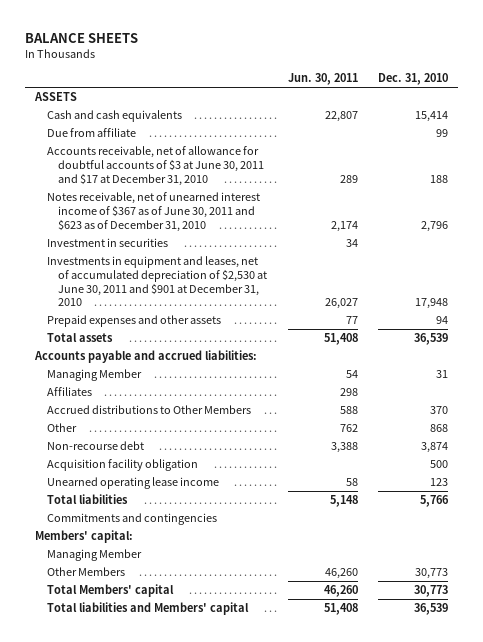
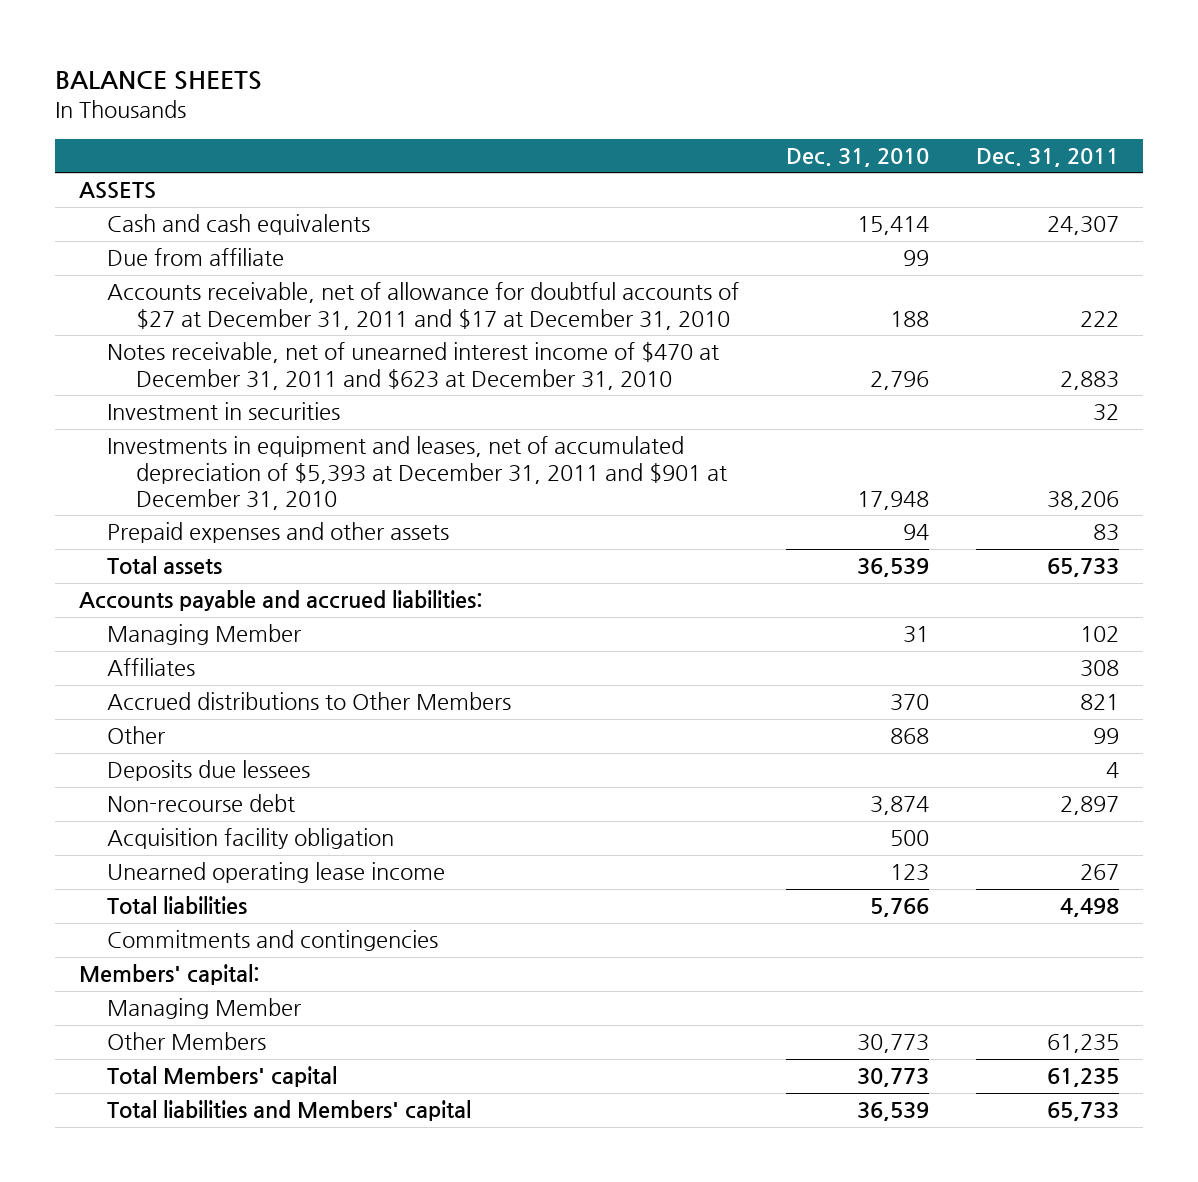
[287,73,358,86] Jun. 30, 2011 -> none
none -> [976,147,1120,167] Dec. 31, 2011
[46,146,265,186] Accounts receivable, net of allowance for doubtful accounts of $3 at June 30, 2011 and $17 at December 31, 2010 -> [107,282,740,330] Accounts receivable, net of allowance for doubtful accounts of $27 at December 31, 2011 and $17 at December 31, 2010
[46,192,260,232] Notes receivable, net of unearned interest income of $367 as of June 30, 2011 and $623 as of December 31, 2010 -> [107,342,720,390] Notes receivable, net of unearned interest income of $470 at December 31, 2011 and $623 at December 31, 2010
[46,256,268,307] Investments in equipment and leases, net of accumulated depreciation of $2,530 at June 30, 2011 and $901 at December 31, 2010 -> [107,436,728,510] Investments in equipment and leases, net of accumulated depreciation of $5,393 at December 31, 2011 and $901 at December 31, 2010
none -> [107,760,311,782] Deposits due lessees

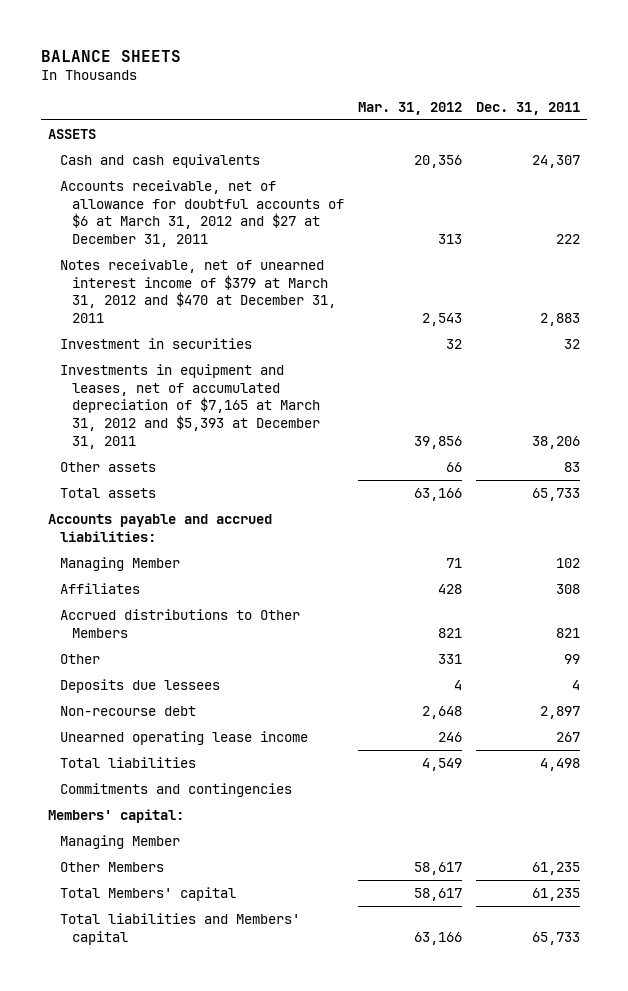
[786,147,930,167] Dec. 31, 2010 -> none
none -> [357,102,462,116] Mar. 31, 2012
[107,248,285,267] Due from affiliate -> none
[107,282,740,330] Accounts receivable, net of allowance for doubtful accounts of $27 at December 31, 2011 and $17 at December 31, 2010 -> [59,179,344,247] Accounts receivable, net of allowance for doubtful accounts of $6 at March 31, 2012 and $27 at December 31, 2011
[107,342,720,390] Notes receivable, net of unearned interest income of $470 at December 31, 2011 and $623 at December 31, 2010 -> [59,258,336,323] Notes receivable, net of unearned interest income of $379 at March 31, 2012 and $470 at December 31, 2011
[107,522,450,544] Prepaid expenses and other assets -> none
[107,436,728,510] Investments in equipment and leases, net of accumulated depreciation of $5,393 at December 31, 2011 and $901 at December 31, 2010 -> [59,363,320,449] Investments in equipment and leases, net of accumulated depreciation of $7,165 at March 31, 2012 and $5,393 at December 31, 2011
none -> [59,461,156,472] Other assets
[107,828,395,850] Acquisition facility obligation -> none

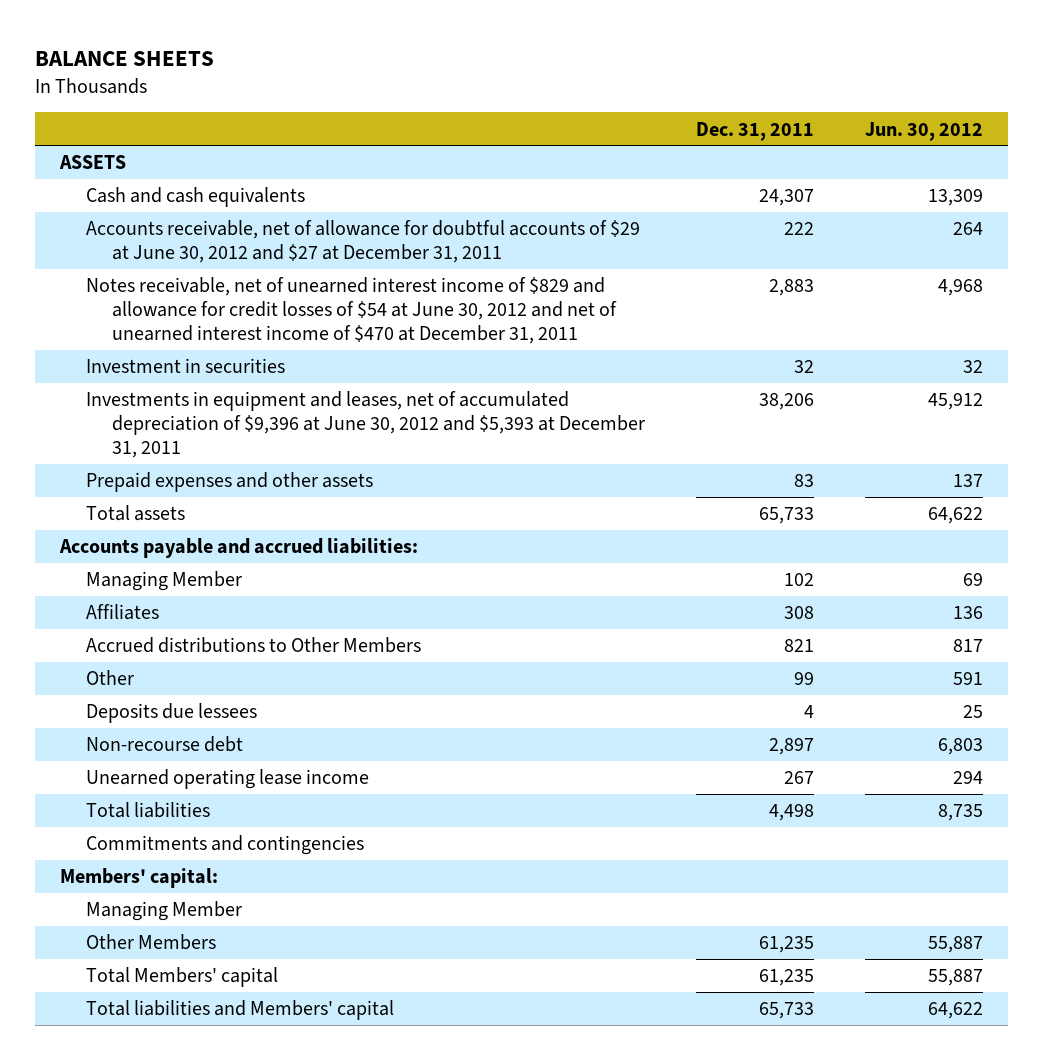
[357,102,462,116] Mar. 31, 2012 -> none
none -> [864,121,983,141] Jun. 30, 2012
[59,179,344,247] Accounts receivable, net of allowance for doubtful accounts of $6 at March 31, 2012 and $27 at December 31, 2011 -> [86,220,641,264] Accounts receivable, net of allowance for doubtful accounts of $29 at June 30, 2012 and $27 at December 31, 2011
[59,258,336,323] Notes receivable, net of unearned interest income of $379 at March 31, 2012 and $470 at December 31, 2011 -> [86,277,618,345] Notes receivable, net of unearned interest income of $829 and allowance for credit losses of $54 at June 30, 2012 and net of unearned interest income of $470 at December 31, 2011
[59,461,156,472] Other assets -> none
[59,363,320,449] Investments in equipment and leases, net of accumulated depreciation of $7,165 at March 31, 2012 and $5,393 at December 31, 2011 -> [86,391,646,459] Investments in equipment and leases, net of accumulated depreciation of $9,396 at June 30, 2012 and $5,393 at December 31, 2011
none -> [86,472,374,493] Prepaid expenses and other assets

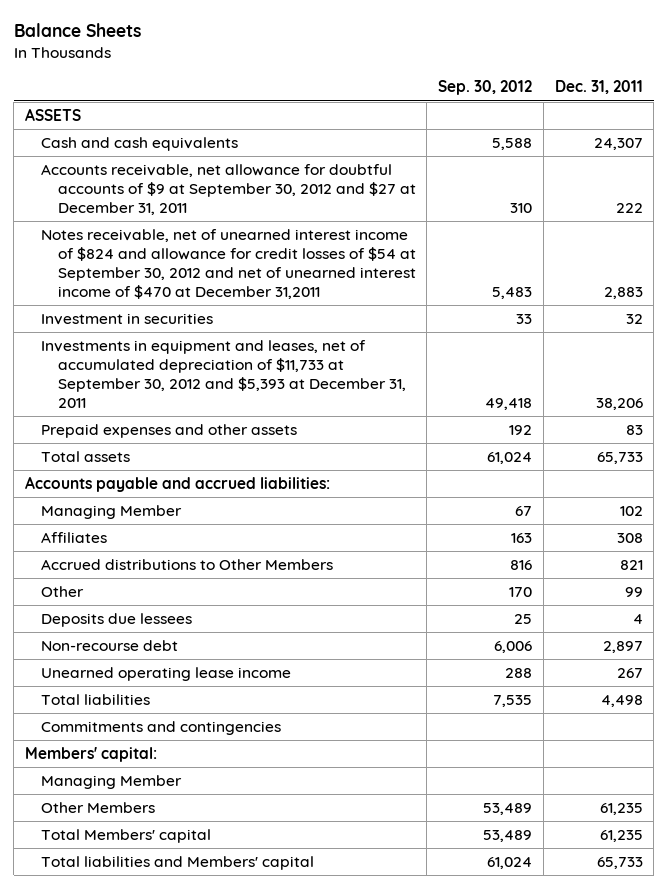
[35,50,215,66] BALANCE SHEETS -> [13,23,141,38] Balance Sheets
[864,121,983,141] Jun. 30, 2012 -> none
none -> [438,80,533,96] Sep. 30, 2012
[86,220,641,264] Accounts receivable, net of allowance for doubtful accounts of $29 at June 30, 2012 and $27 at December 31, 2011 -> [41,164,416,216] Accounts receivable, net allowance for doubtful accounts of $9 at September 30, 2012 and $27 at December 31, 2011
[86,277,618,345] Notes receivable, net of unearned interest income of $829 and allowance for credit losses of $54 at June 30, 2012 and net of unearned interest income of $470 at December 31, 2011 -> [41,229,416,300] Notes receivable, net of unearned interest income of $824 and allowance for credit losses of $54 at September 30, 2012 and net of unearned interest income of $470 at December 31,2011
[86,391,646,459] Investments in equipment and leases, net of accumulated depreciation of $9,396 at June 30, 2012 and $5,393 at December 31, 2011 -> [41,340,406,409] Investments in equipment and leases, net of accumulated depreciation of $11,733 at September 30, 2012 and $5,393 at December 31, 2011

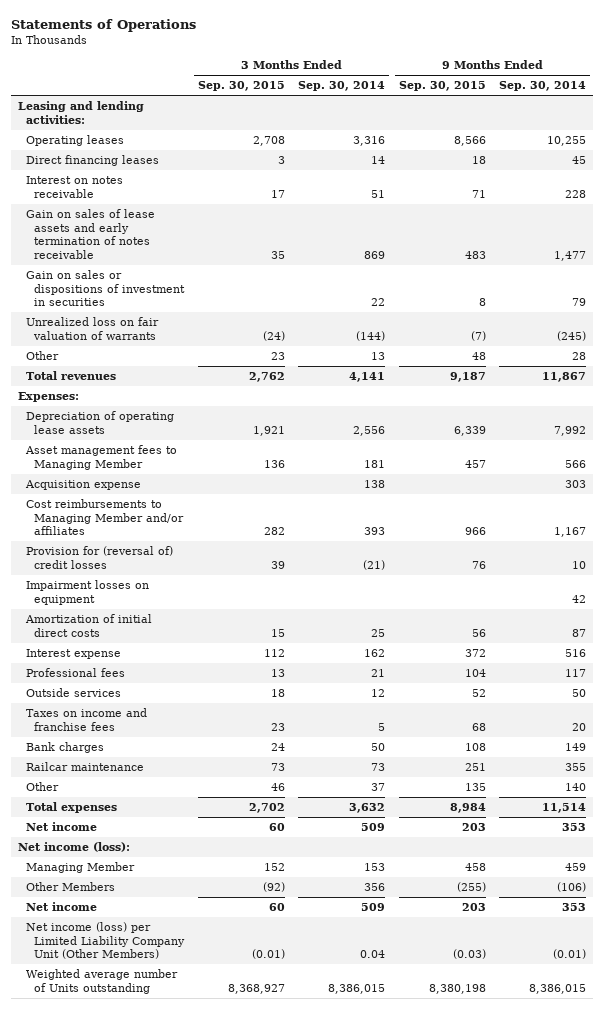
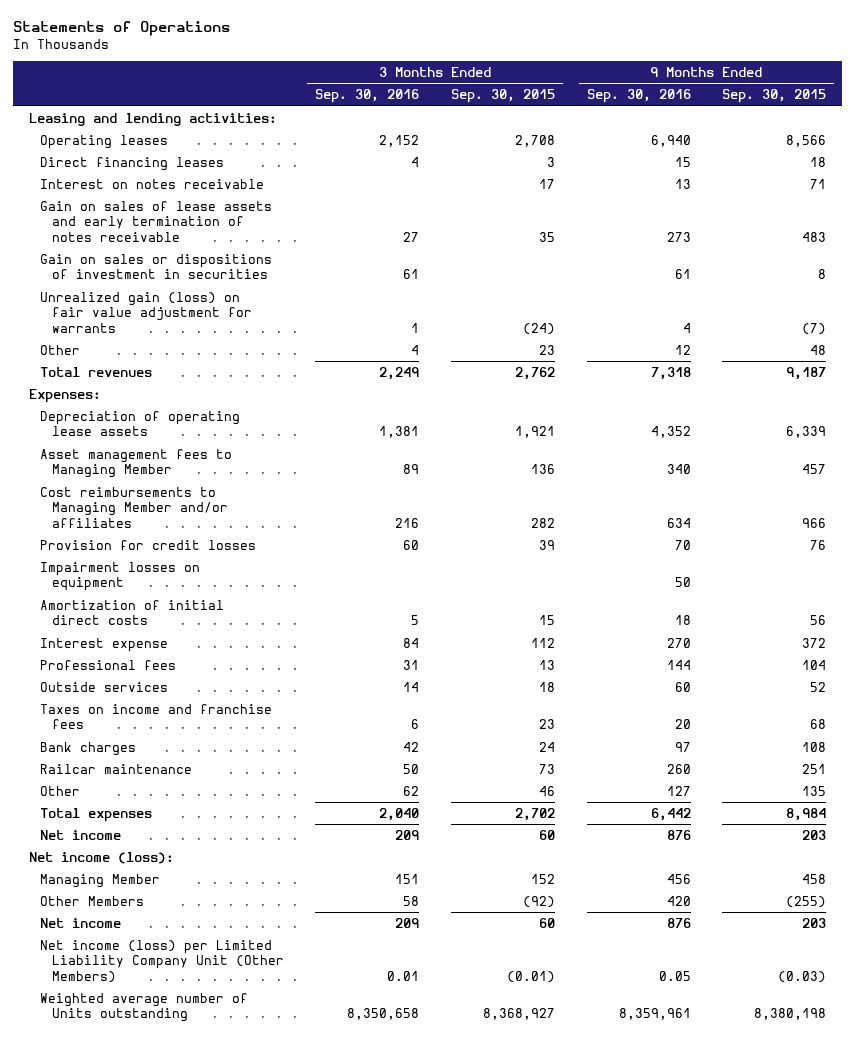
[298,81,386,92] Sep. 30, 2014 -> none
[499,81,587,92] Sep. 30, 2014 -> none
none -> [315,89,420,104] Sep. 30, 2016
none -> [586,89,691,104] Sep. 30, 2016
[26,317,160,340] Unrealized loss on fair valuation of warrants -> [40,291,252,333] Unrealized gain (loss) on fair value adjustment for warrants
[25,480,142,491] Acquisition expense -> none
[26,546,174,569] Provision for (reversal of) credit losses -> [40,539,257,550] Provision for credit losses

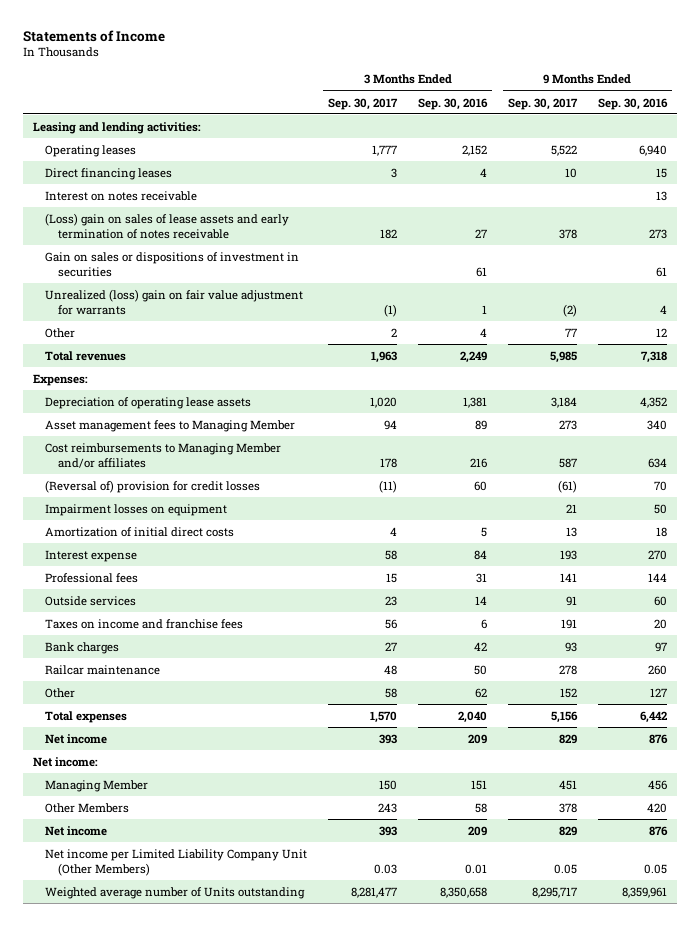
[13,21,231,37] Statements of Operations -> [22,29,165,42] Statements of Income
[450,89,555,104] Sep. 30, 2015 -> none
[722,89,827,104] Sep. 30, 2015 -> none
none -> [328,97,399,110] Sep. 30, 2017
none -> [507,97,578,110] Sep. 30, 2017
[40,200,273,242] Gain on sales of lease assets and early termination of notes receivable -> [45,212,290,239] (Loss) gain on sales of lease assets and early termination of notes receivable
[40,291,252,333] Unrealized gain (loss) on fair value adjustment for warrants -> [45,288,304,315] Unrealized (loss) gain on fair value adjustment for warrants
[40,539,257,550] Provision for credit losses -> [45,479,261,493] (Reversal of) provision for credit losses
[28,851,174,864] Net income (loss): -> [33,756,99,767] Net income:
[40,939,284,983] Net income (loss) per Limited Liability Company Unit (Other Members) -> [45,848,308,876] Net income per Limited Liability Company Unit (Other Members)

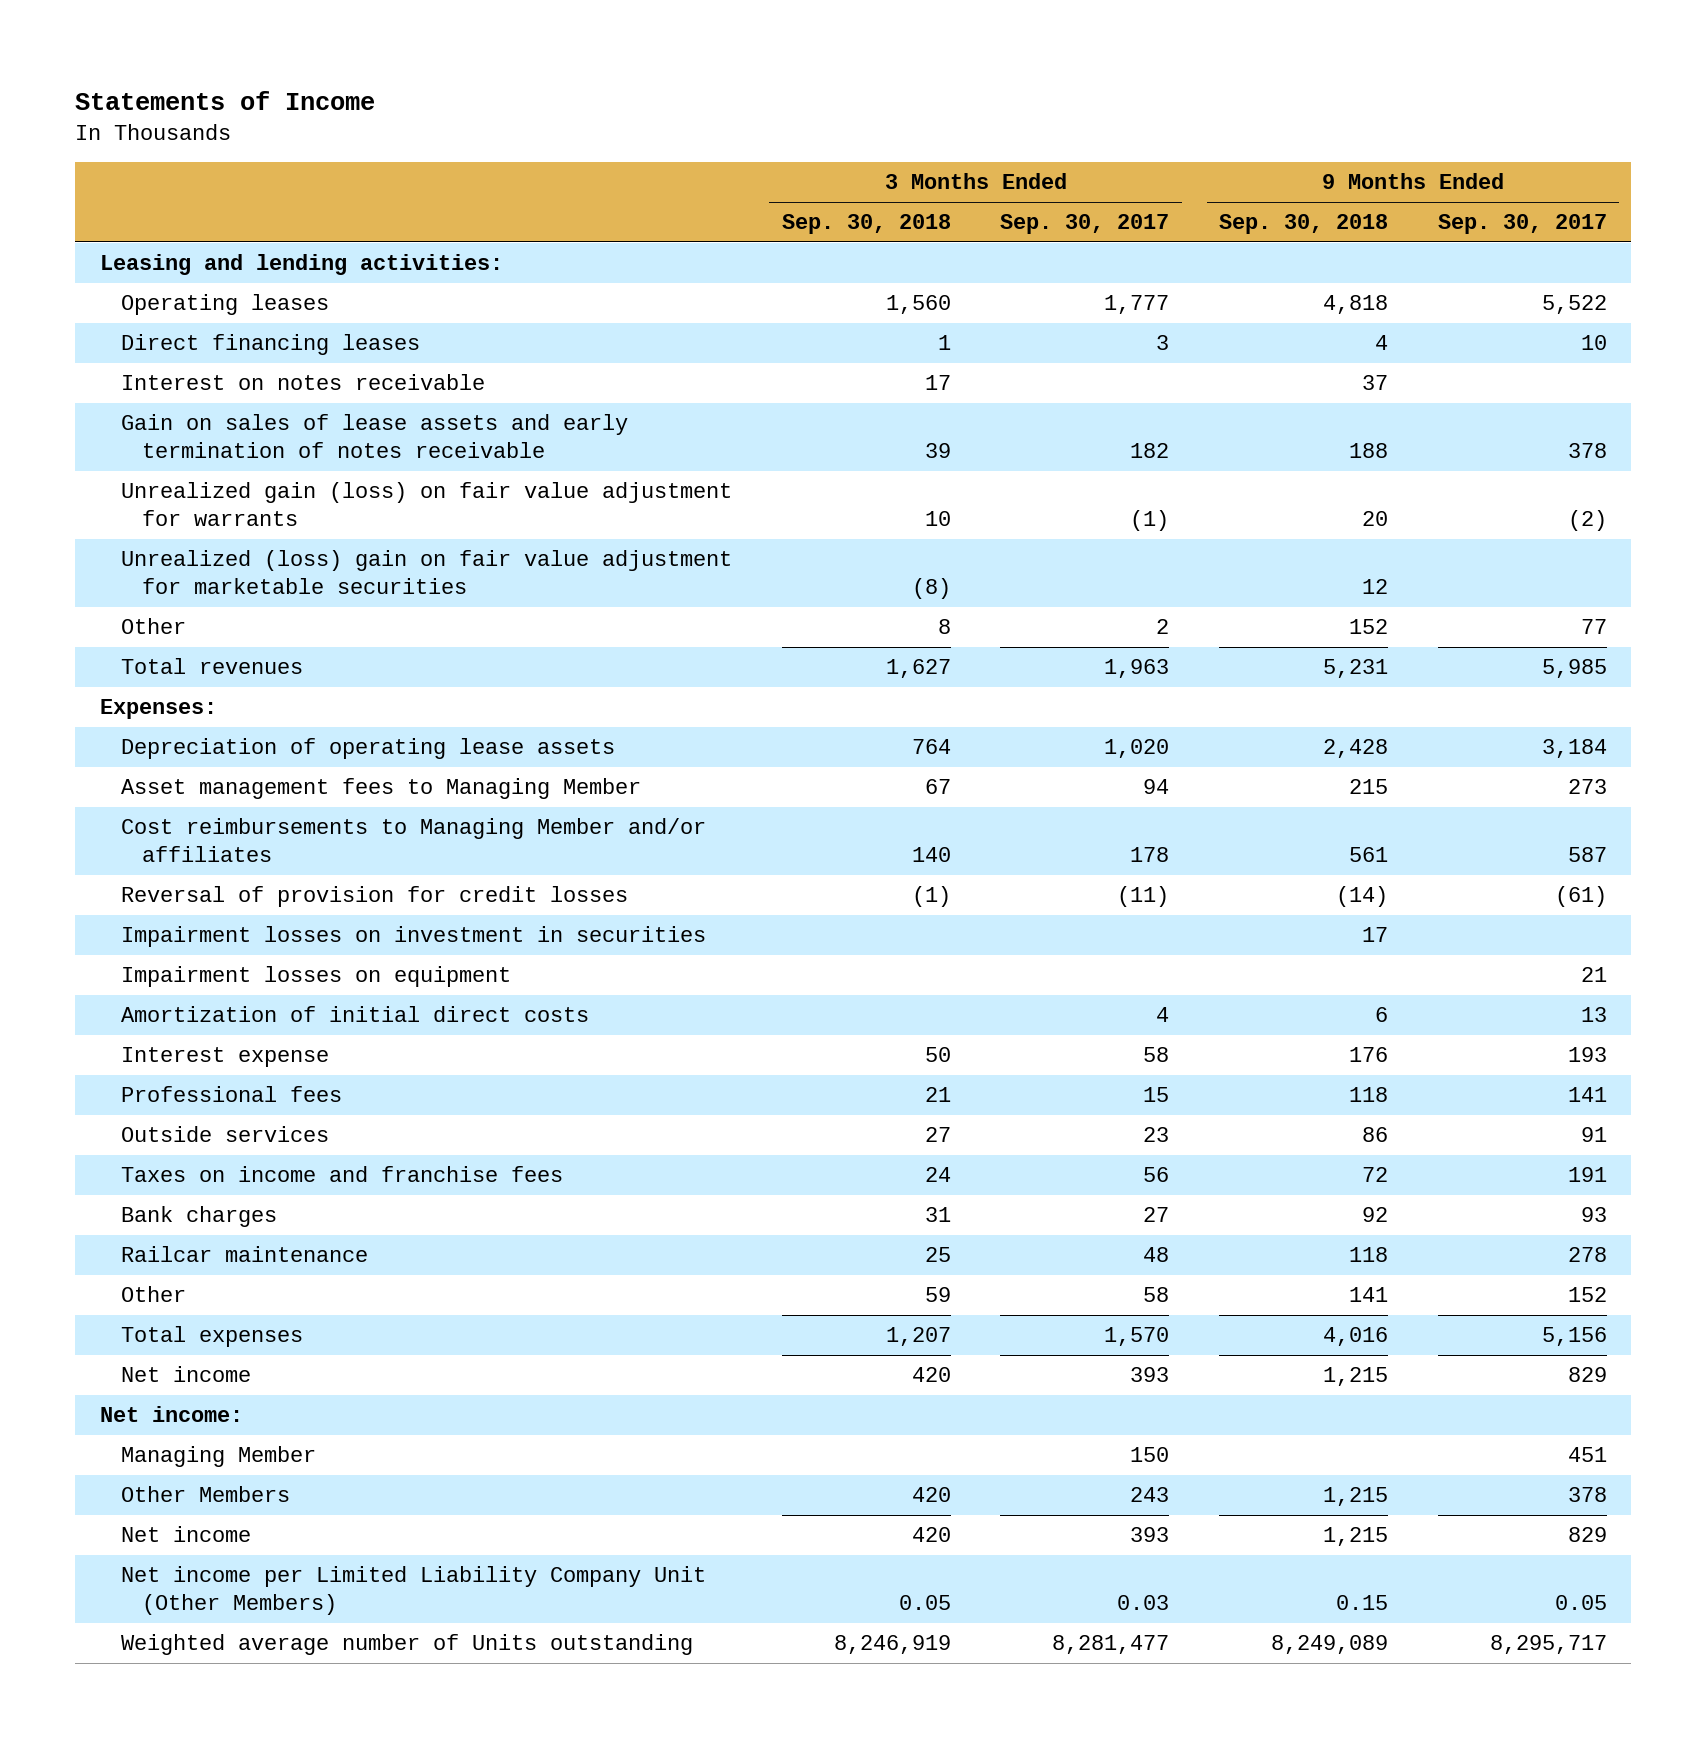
[418,97,489,110] Sep. 30, 2016 -> none
[597,97,668,110] Sep. 30, 2016 -> none
none -> [781,214,951,235] Sep. 30, 2018
none -> [1218,214,1388,235] Sep. 30, 2018
[45,251,300,277] Gain on sales or dispositions of investment in securities -> none
[45,212,290,239] (Loss) gain on sales of lease assets and early termination of notes receivable -> [121,414,629,459] Gain on sales of lease assets and early termination of notes receivable
[45,288,304,315] Unrealized (loss) gain on fair value adjustment for warrants -> [121,482,733,527] Unrealized gain (loss) on fair value adjustment for warrants
none -> [121,550,733,595] Unrealized (loss) gain on fair value adjustment for marketable securities
[45,479,261,493] (Reversal of) provision for credit losses -> [121,886,629,908] Reversal of provision for credit losses
none -> [121,926,707,948] Impairment losses on investment in securities

